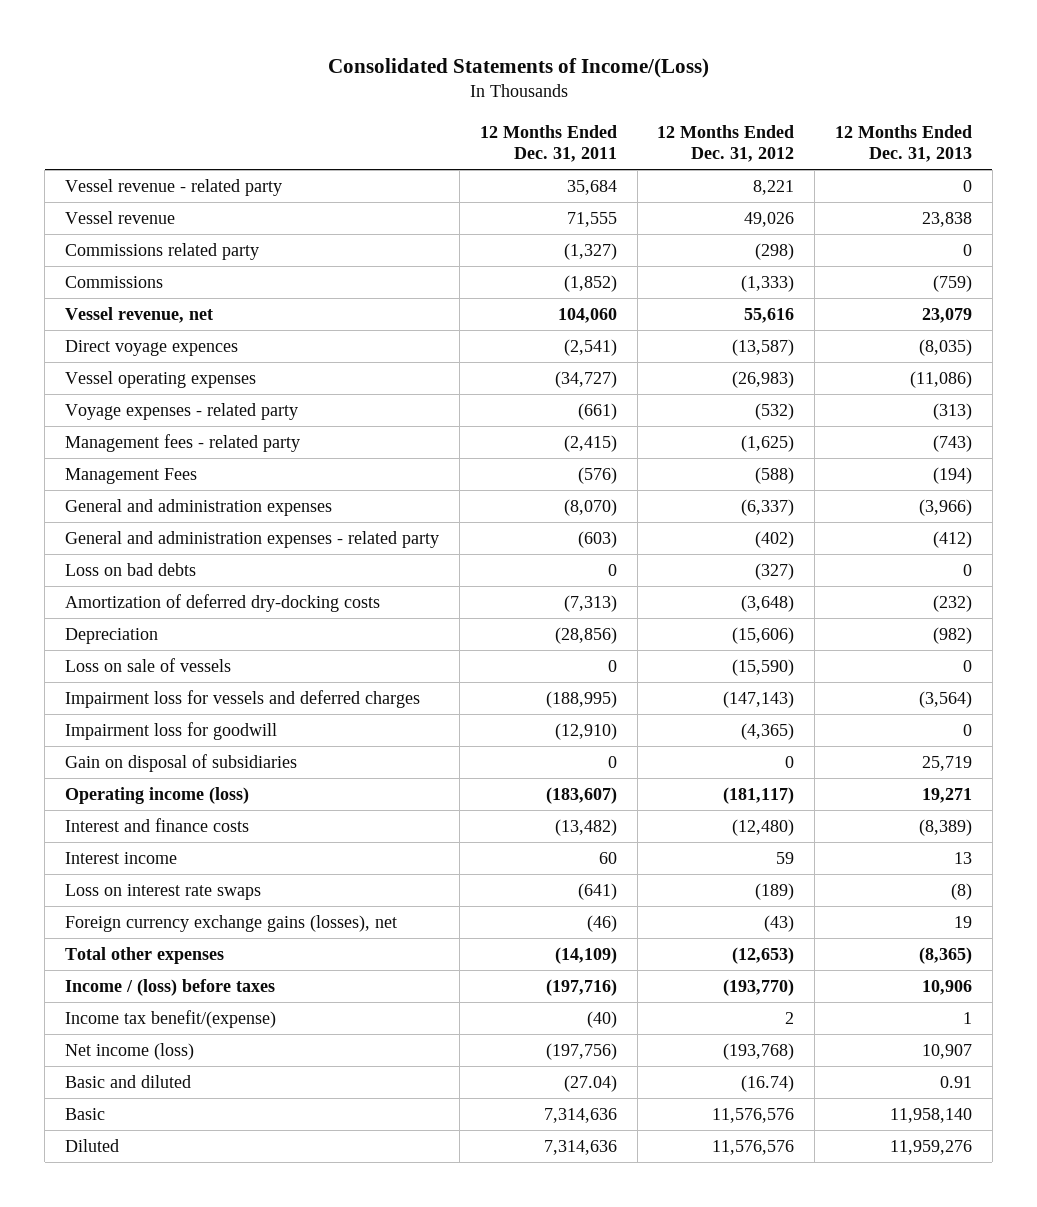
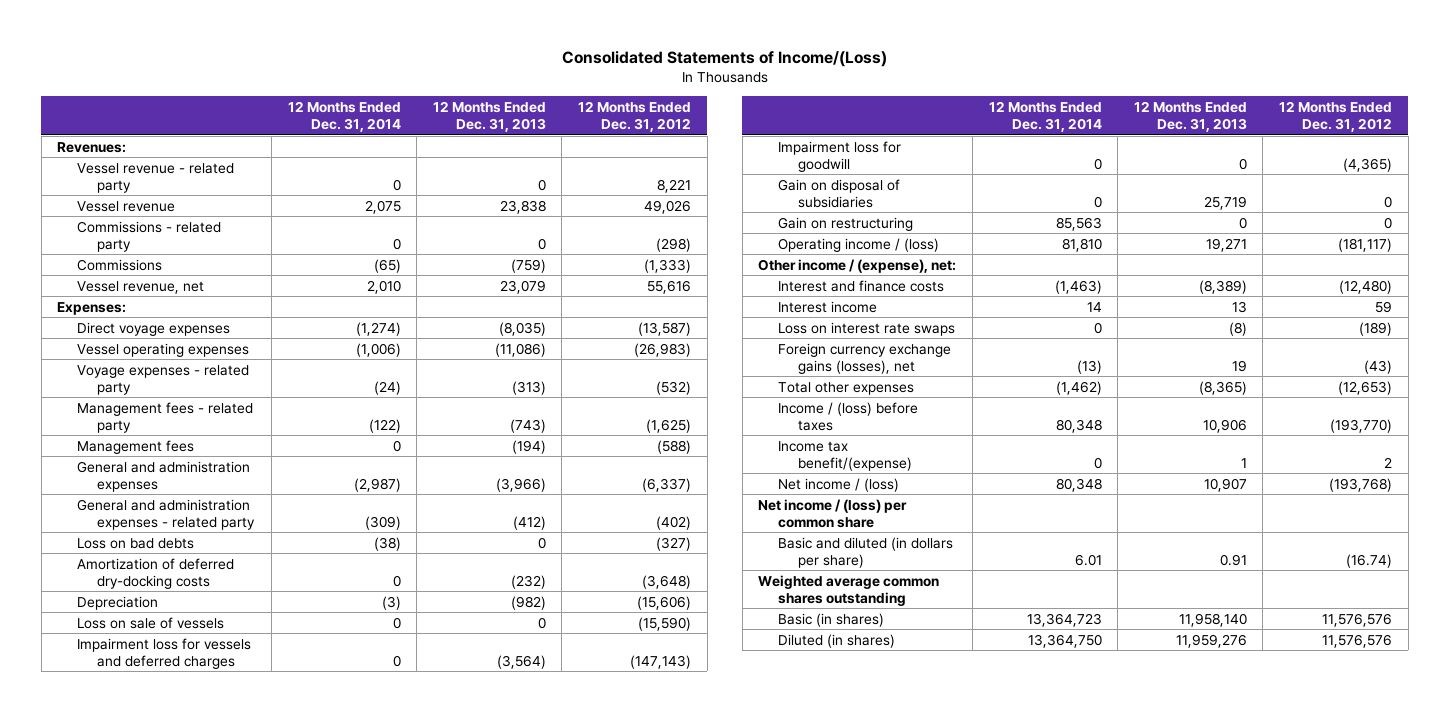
[479,124,617,163] 12 Months Ended Dec. 31, 2011 -> none
none -> [287,100,401,132] 12 Months Ended Dec. 31, 2014
none -> [57,141,127,153] Revenues:
[65,243,260,261] Commissions related party -> [77,220,222,252] Commissions - related party
none -> [57,301,127,315] Expenses:
[65,340,239,357] Direct voyage expences -> [77,321,231,336] Direct voyage expenses
[65,468,198,485] Management Fees -> [77,439,195,454] Management fees
none -> [778,216,914,231] Gain on restructuring
[65,787,250,805] Operating income (loss) -> [778,237,940,252] Operating income / (loss)
none -> [758,258,957,273] Other income / (expense), net:
[65,1043,195,1061] Net income (loss) -> [778,477,900,492] Net income / (loss)
none -> [758,498,908,528] Net income / (loss) per common share
[65,1075,192,1089] Basic and diluted -> [778,536,954,568] Basic and diluted (in dollars per share)
none -> [758,574,940,606] Weighted average common shares outstanding
[65,1108,106,1121] Basic -> [778,612,885,627] Basic (in shares)
[65,1139,120,1153] Diluted -> [778,633,896,648] Diluted (in shares)

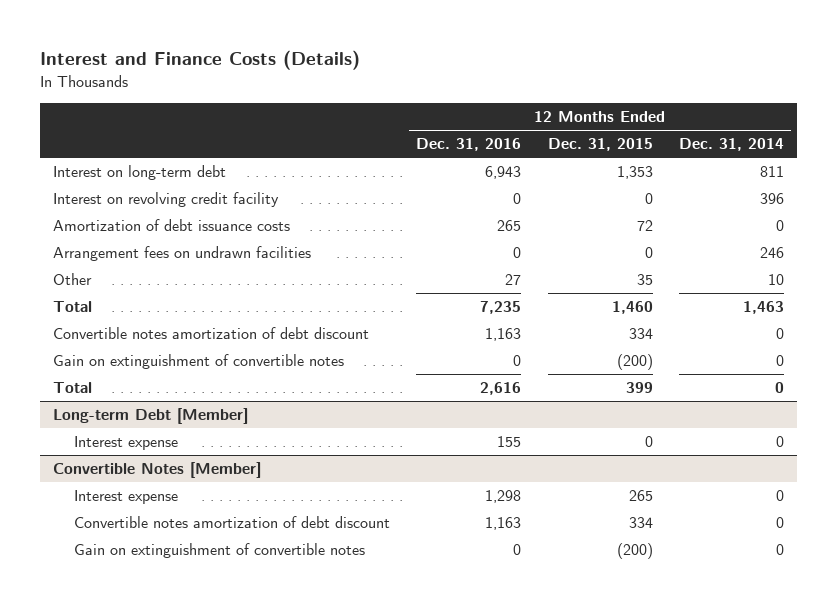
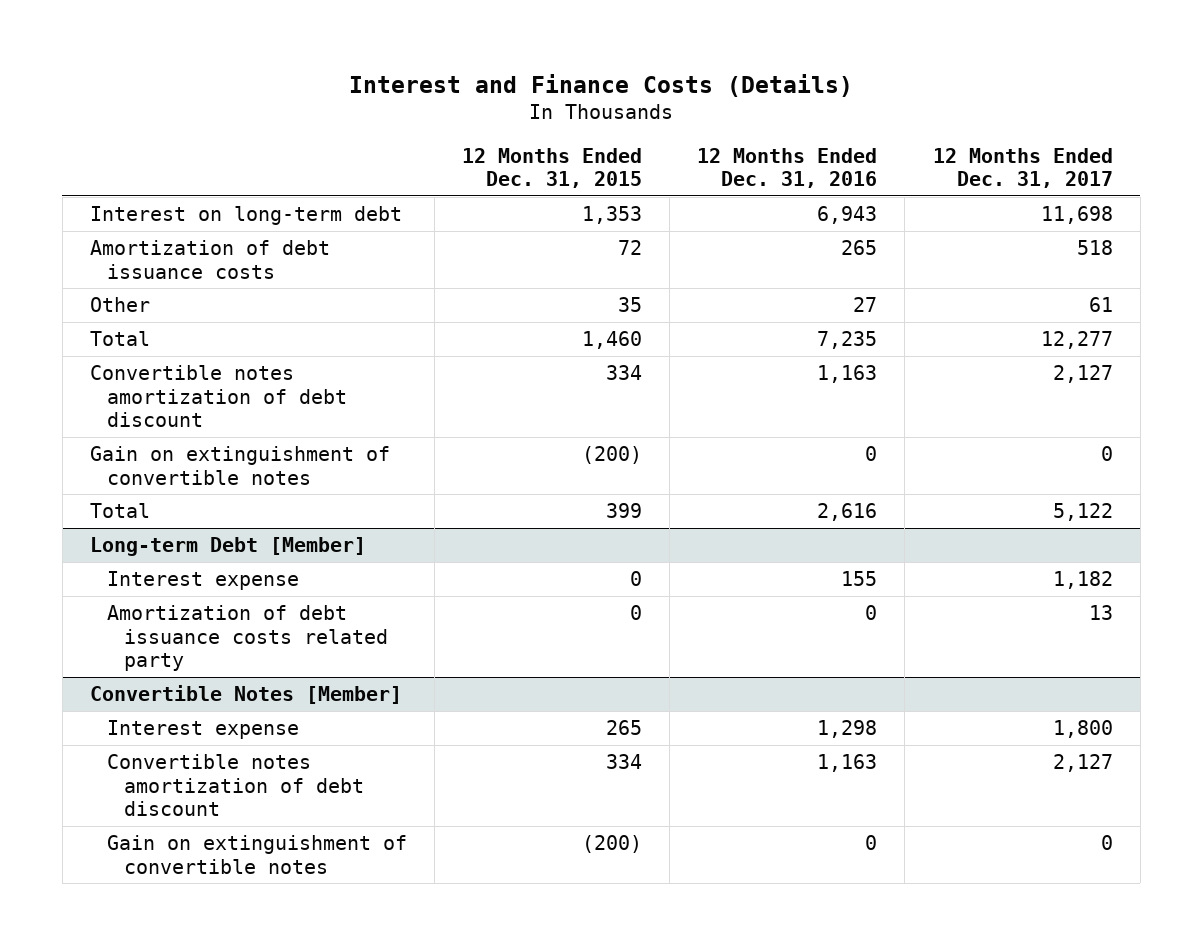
[678,138,784,152] Dec. 31, 2014 -> none
none -> [932,147,1113,189] 12 Months Ended Dec. 31, 2017
[52,192,279,208] Interest on revolving credit facility -> none
[52,246,311,262] Arrangement fees on undrawn facilities -> none
none -> [107,604,389,672] Amortization of debt issuance costs related party

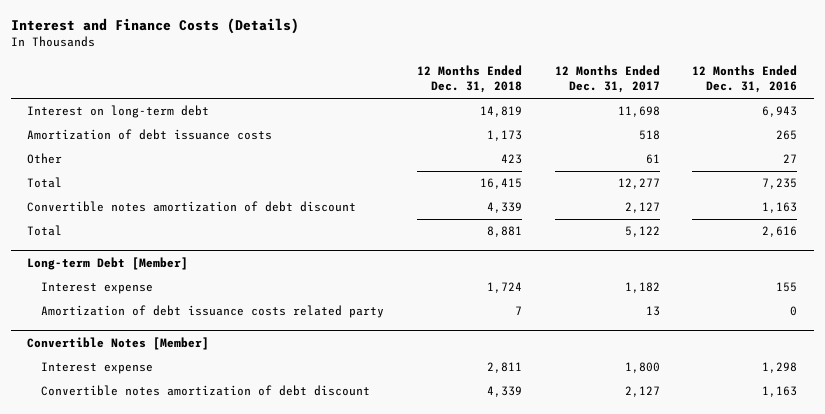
[462,147,643,189] 12 Months Ended Dec. 31, 2015 -> none
none -> [417,64,523,94] 12 Months Ended Dec. 31, 2018
[89,445,390,485] Gain on extinguishment of convertible notes -> none
[107,834,408,874] Gain on extinguishment of convertible notes -> none

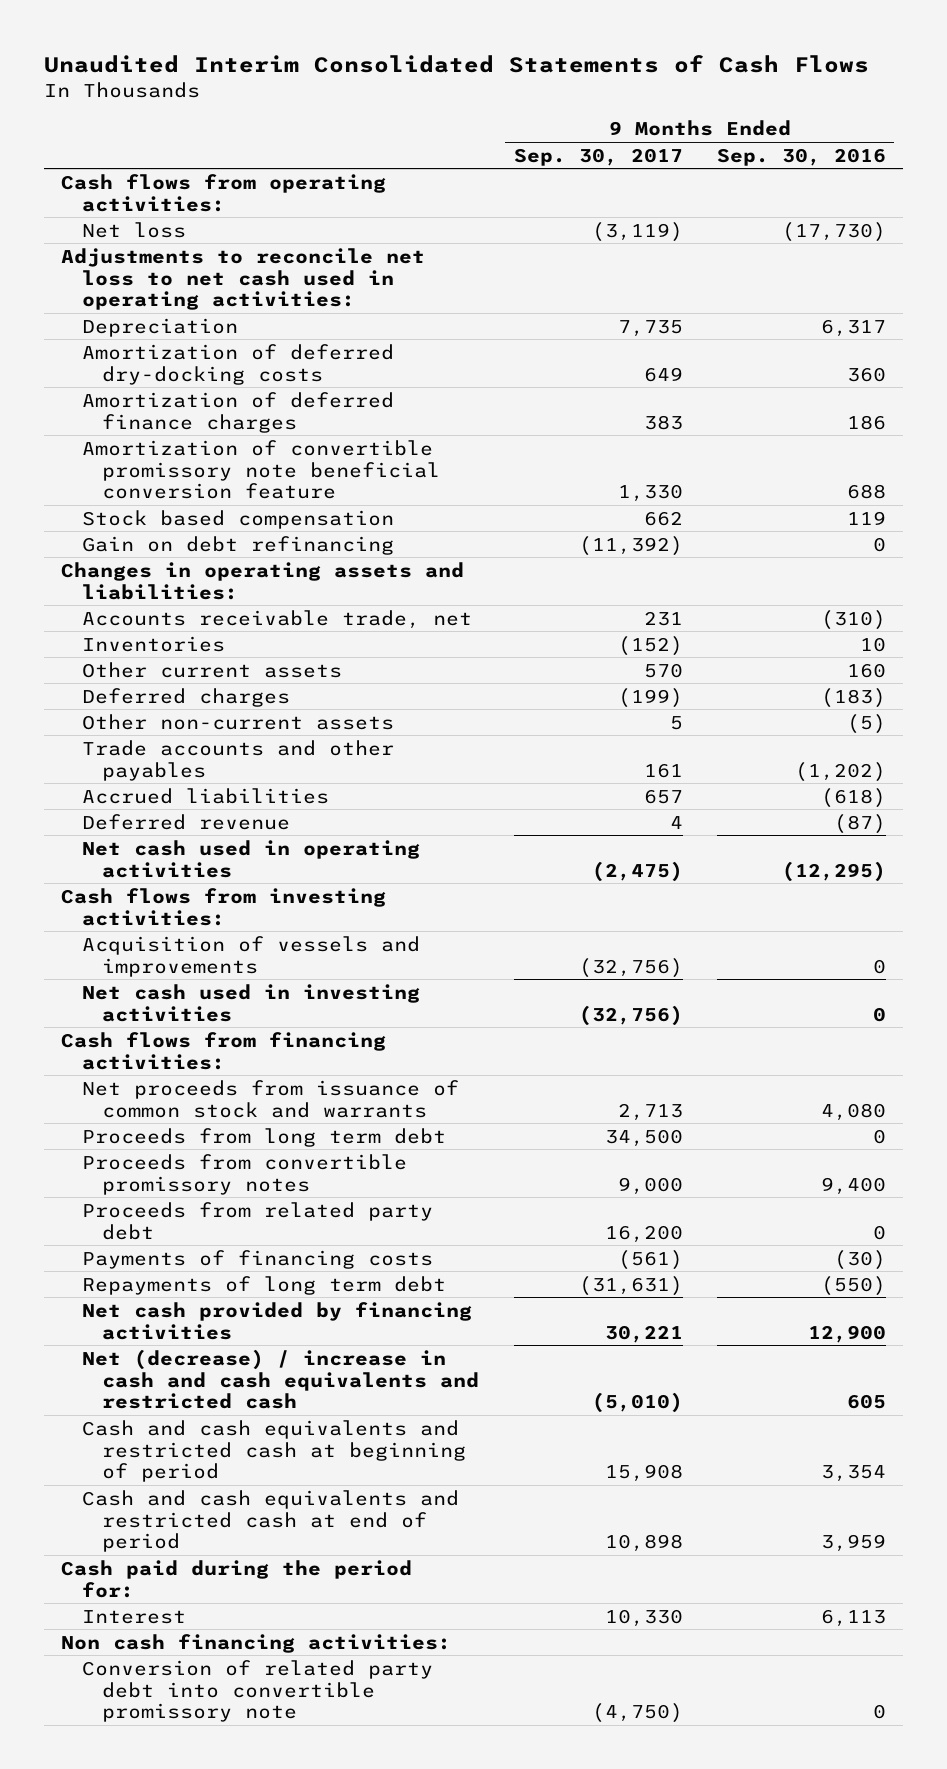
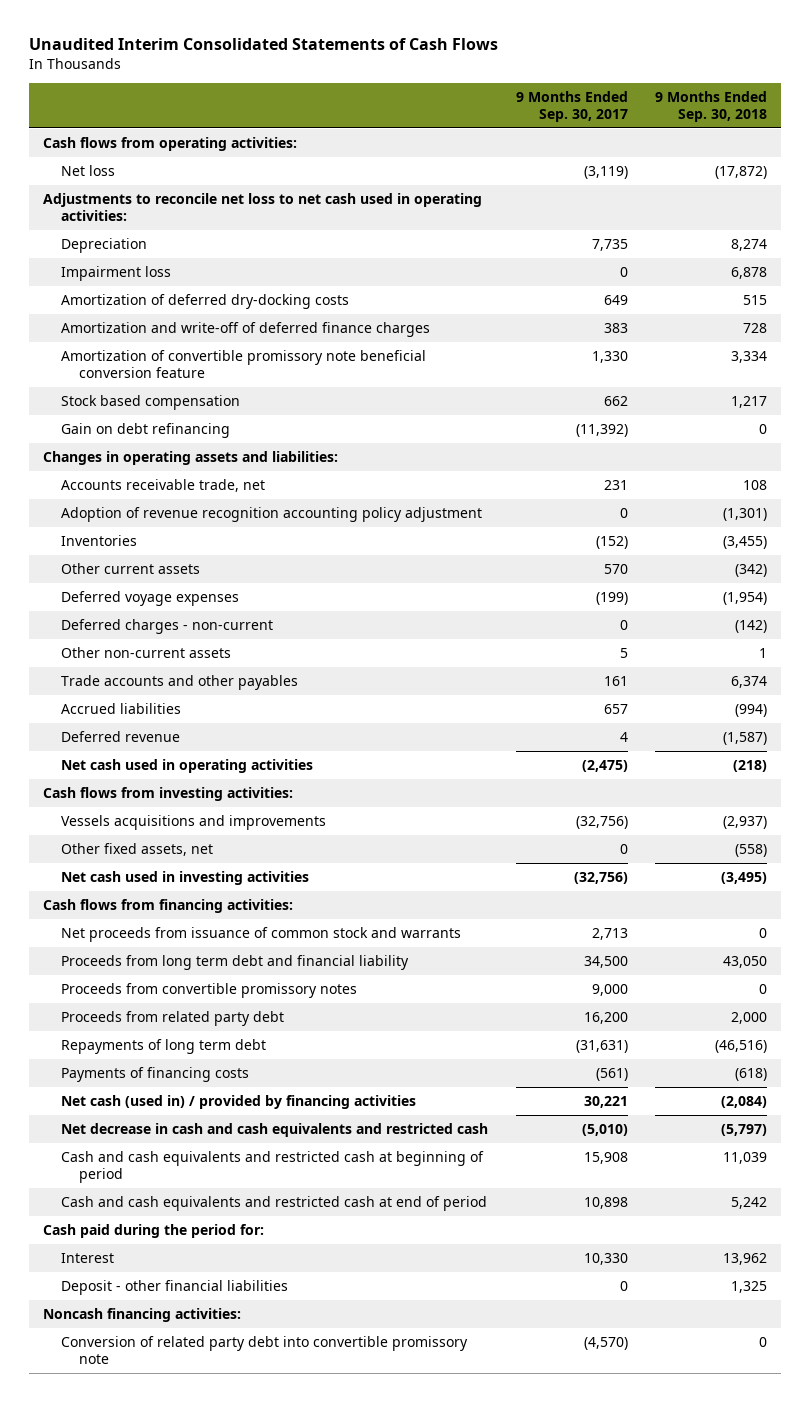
[716,147,886,166] Sep. 30, 2016 -> none
none -> [655,90,768,123] 9 Months Ended Sep. 30, 2018
none -> [60,265,171,281] Impairment loss
[81,391,394,433] Amortization of deferred finance charges -> [60,321,430,337] Amortization and write-off of deferred finance charges
none -> [60,506,482,522] Adoption of revenue recognition accounting policy adjustment
none -> [60,590,239,606] Deferred voyage expenses
[81,687,290,707] Deferred charges -> [60,618,273,634] Deferred charges - non-current
[617,687,683,708] (199) -> [619,619,628,630] 0
[81,935,420,977] Acquisition of vessels and improvements -> [60,814,326,830] Vessels acquisitions and improvements
none -> [60,842,213,856] Other fixed assets, net
[81,1127,446,1147] Proceeds from long term debt -> [60,954,409,970] Proceeds from long term debt and financial liability
[81,1249,433,1269] Payments of financing costs -> [60,1066,249,1082] Payments of financing costs
[81,1301,472,1340] Net cash provided by financing activities -> [60,1094,416,1109] Net cash (used in) / provided by financing activities
[81,1348,480,1410] Net (decrease) / increase in cash and cash equivalents and restricted cash -> [60,1122,488,1137] Net decrease in cash and cash equivalents and restricted cash
none -> [60,1279,288,1295] Deposit - other financial liabilities
[60,1633,451,1653] Non cash financing activities: -> [42,1307,241,1322] Noncash financing activities:
[591,1703,683,1724] (4,750) -> [583,1336,628,1350] (4,570)

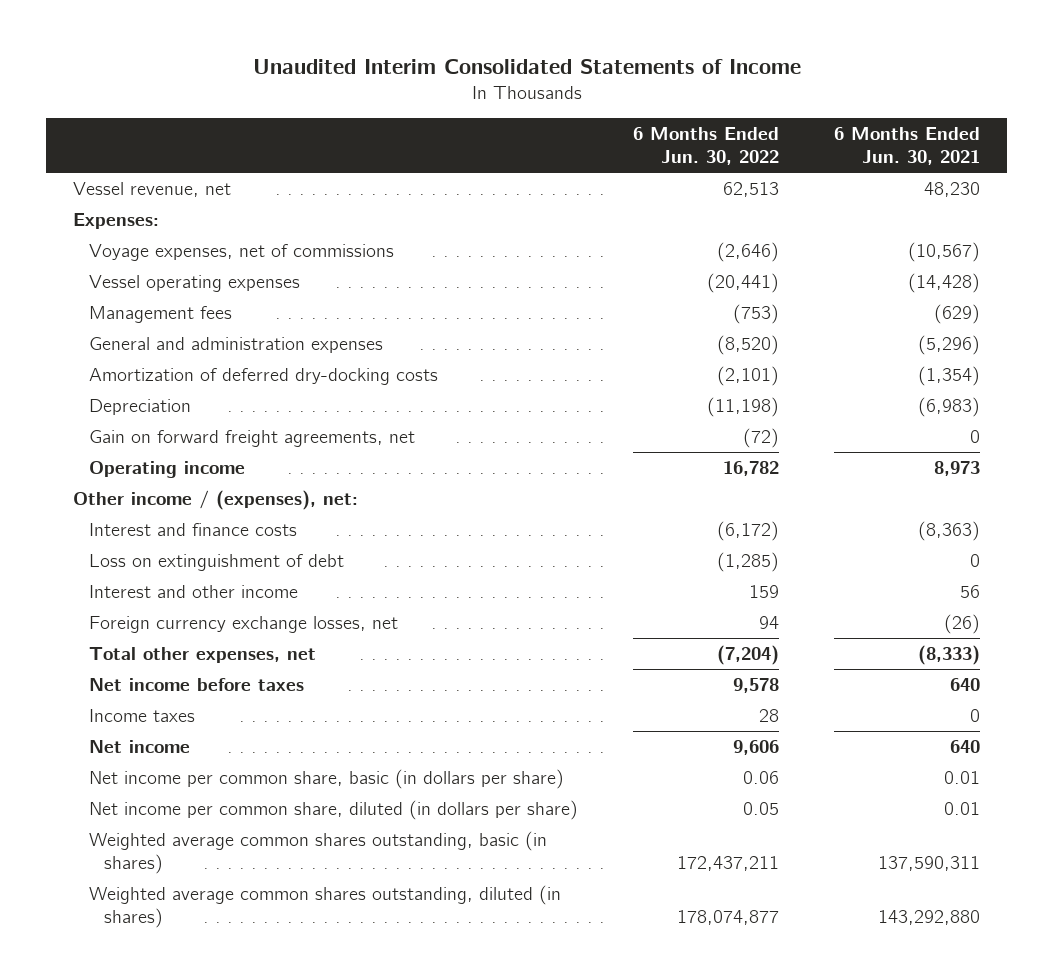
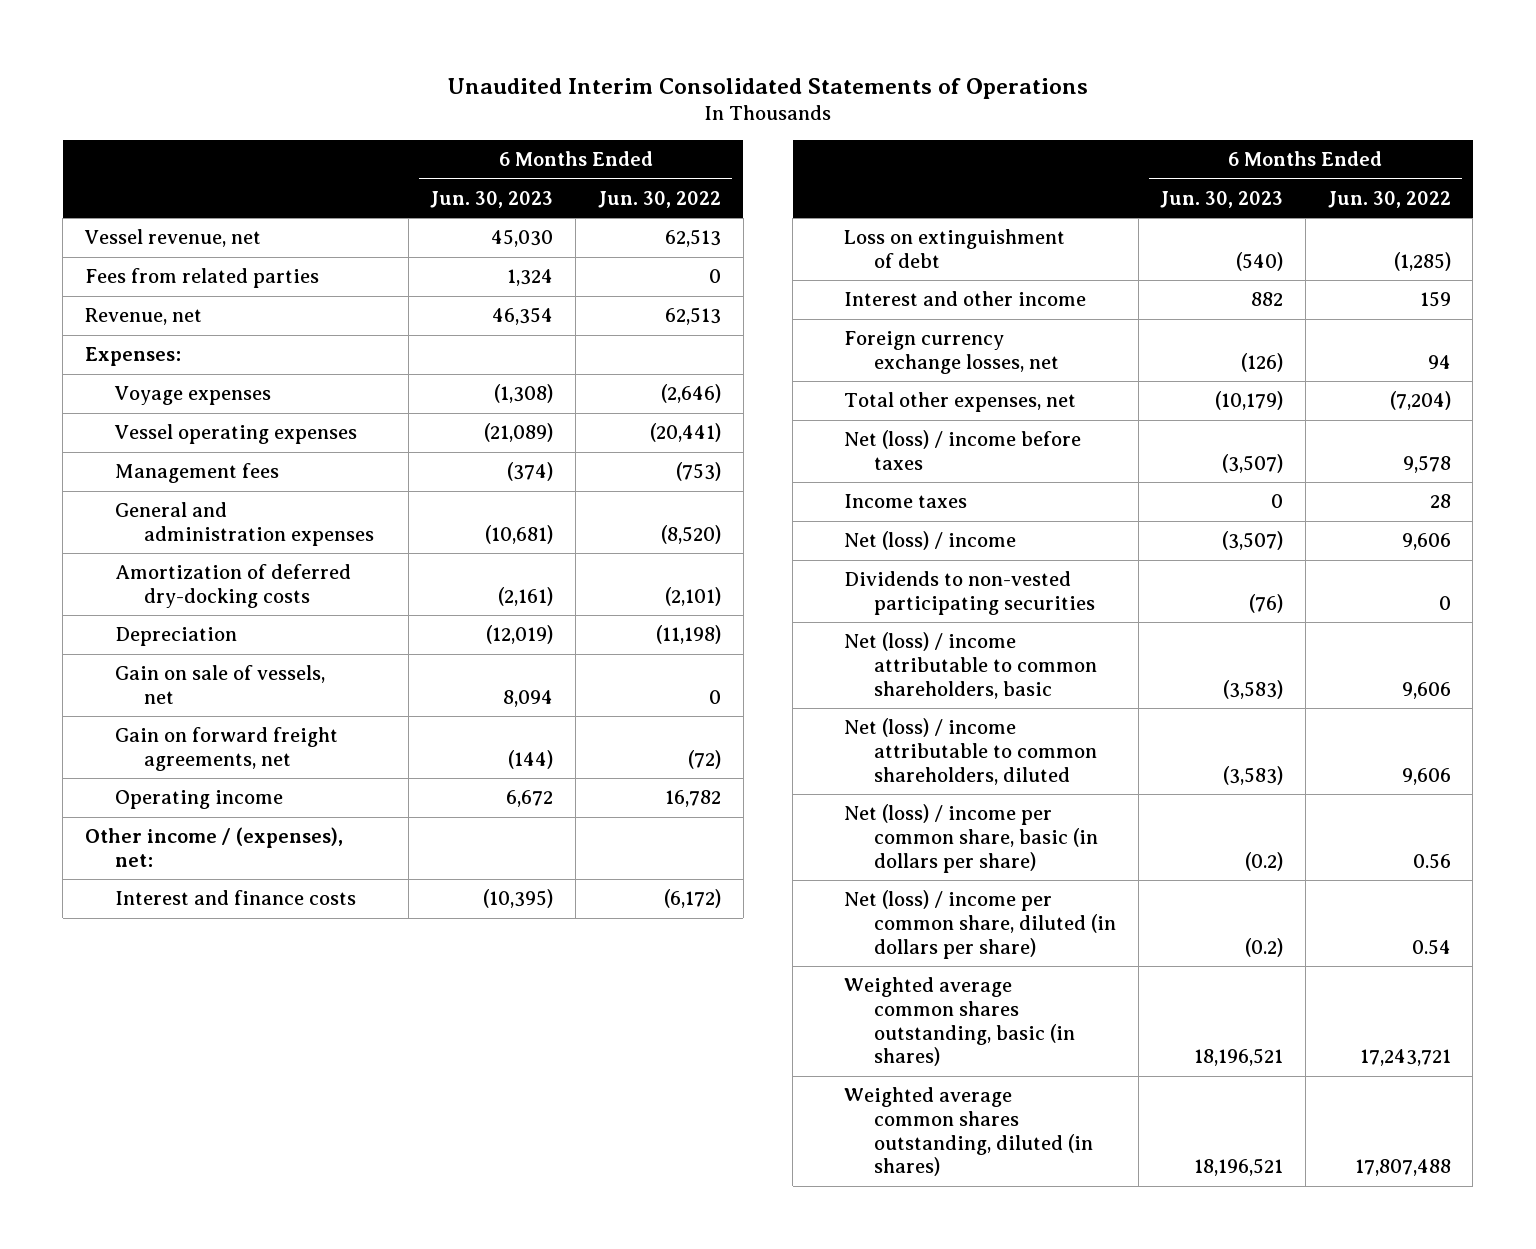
[252,59,801,75] Unaudited Interim Consolidated Statements of Income -> [447,77,1088,99] Unaudited Interim Consolidated Statements of Operations
[833,126,980,165] 6 Months Ended Jun. 30, 2021 -> none
none -> [430,190,554,208] Jun. 30, 2023
none -> [85,268,320,289] Fees from related parties
none -> [85,308,203,326] Revenue, net
[88,243,394,261] Voyage expenses, net of commissions -> [113,386,271,406] Voyage expenses
none -> [114,665,325,704] Gain on sale of vessels, net
[88,677,304,691] Net income before taxes -> [844,430,1082,470] Net (loss) / income before taxes
[88,739,190,753] Net income -> [844,531,1017,551] Net (loss) / income
none -> [844,571,1095,615] Dividends to non-vested participating securities
none -> [844,632,1097,699] Net (loss) / income attributable to common shareholders, basic
none -> [844,718,1097,785] Net (loss) / income attributable to common shareholders, diluted
[88,768,564,789] Net income per common share, basic (in dollars per share) -> [844,804,1098,873] Net (loss) / income per common share, basic (in dollars per share)
[742,770,779,784] 0.06 -> [1412,852,1451,869] 0.56
[88,799,578,820] Net income per common share, diluted (in dollars per share) -> [844,890,1116,959] Net (loss) / income per common share, diluted (in dollars per share)
[742,801,779,815] 0.05 -> [1411,938,1451,955] 0.54
[676,856,779,872] 172,437,211 -> [1359,1049,1451,1067] 17,243,721
[676,910,779,926] 178,074,877 -> [1354,1159,1451,1177] 17,807,488

